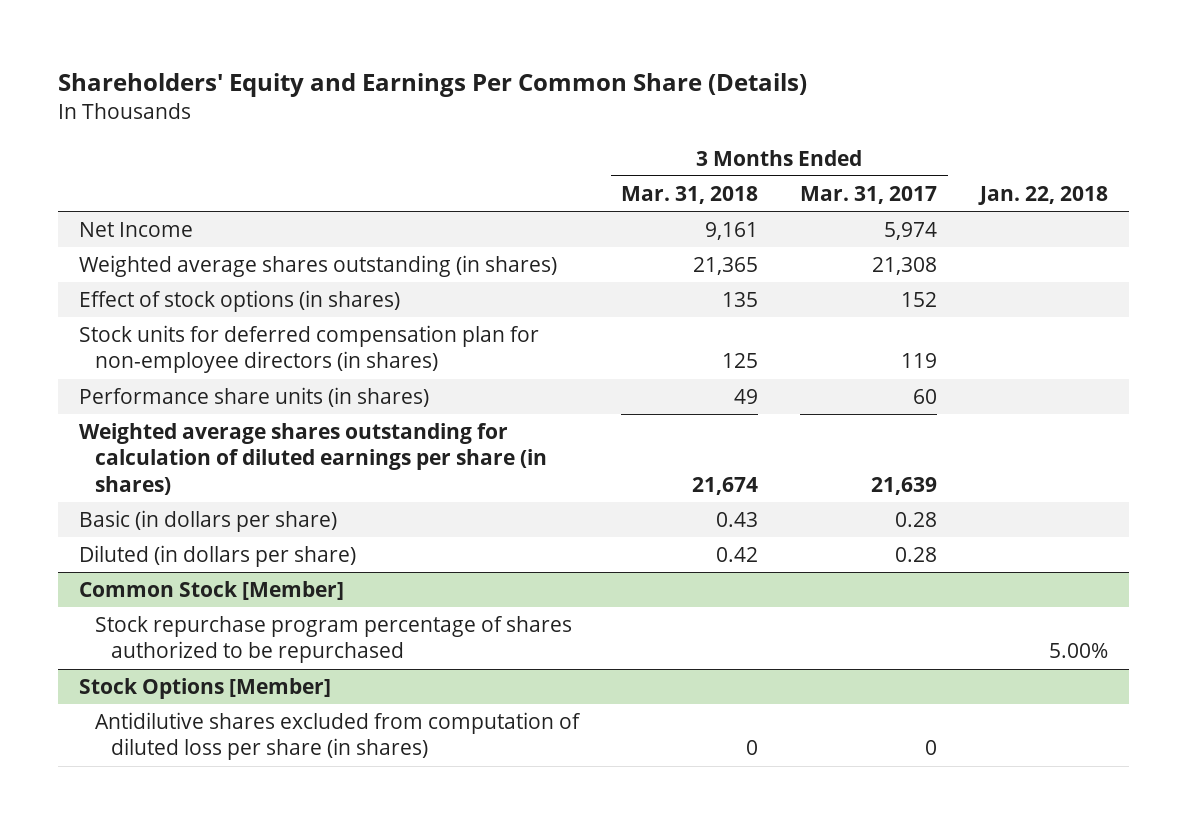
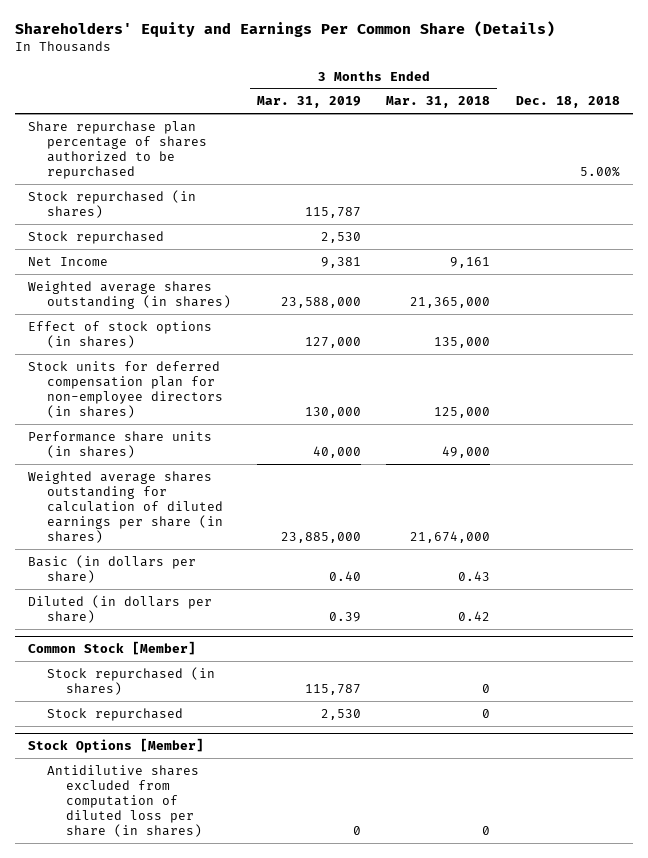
[800,185,938,204] Mar. 31, 2017 -> none
[977,185,1108,205] Jan. 22, 2018 -> none
none -> [256,96,361,109] Mar. 31, 2019
none -> [516,96,621,109] Dec. 18, 2018
none -> [27,120,207,179] Share repurchase plan percentage of shares authorized to be repurchased
none -> [27,189,196,218] Stock repurchased (in shares)
none -> [27,230,164,244] Stock repurchased
[693,257,759,276] 21,365 -> [410,296,491,308] 21,365,000
[722,292,759,308] 135 -> [434,336,491,348] 135,000
[722,353,759,369] 125 -> [434,406,491,418] 125,000
[734,389,759,405] 49 -> [442,445,491,458] 49,000
[692,476,759,495] 21,674 -> [410,530,491,543] 21,674,000
[94,616,572,664] Stock repurchase program percentage of shares authorized to be repurchased -> none
none -> [46,666,215,695] Stock repurchased (in shares)
none -> [46,707,183,721] Stock repurchased

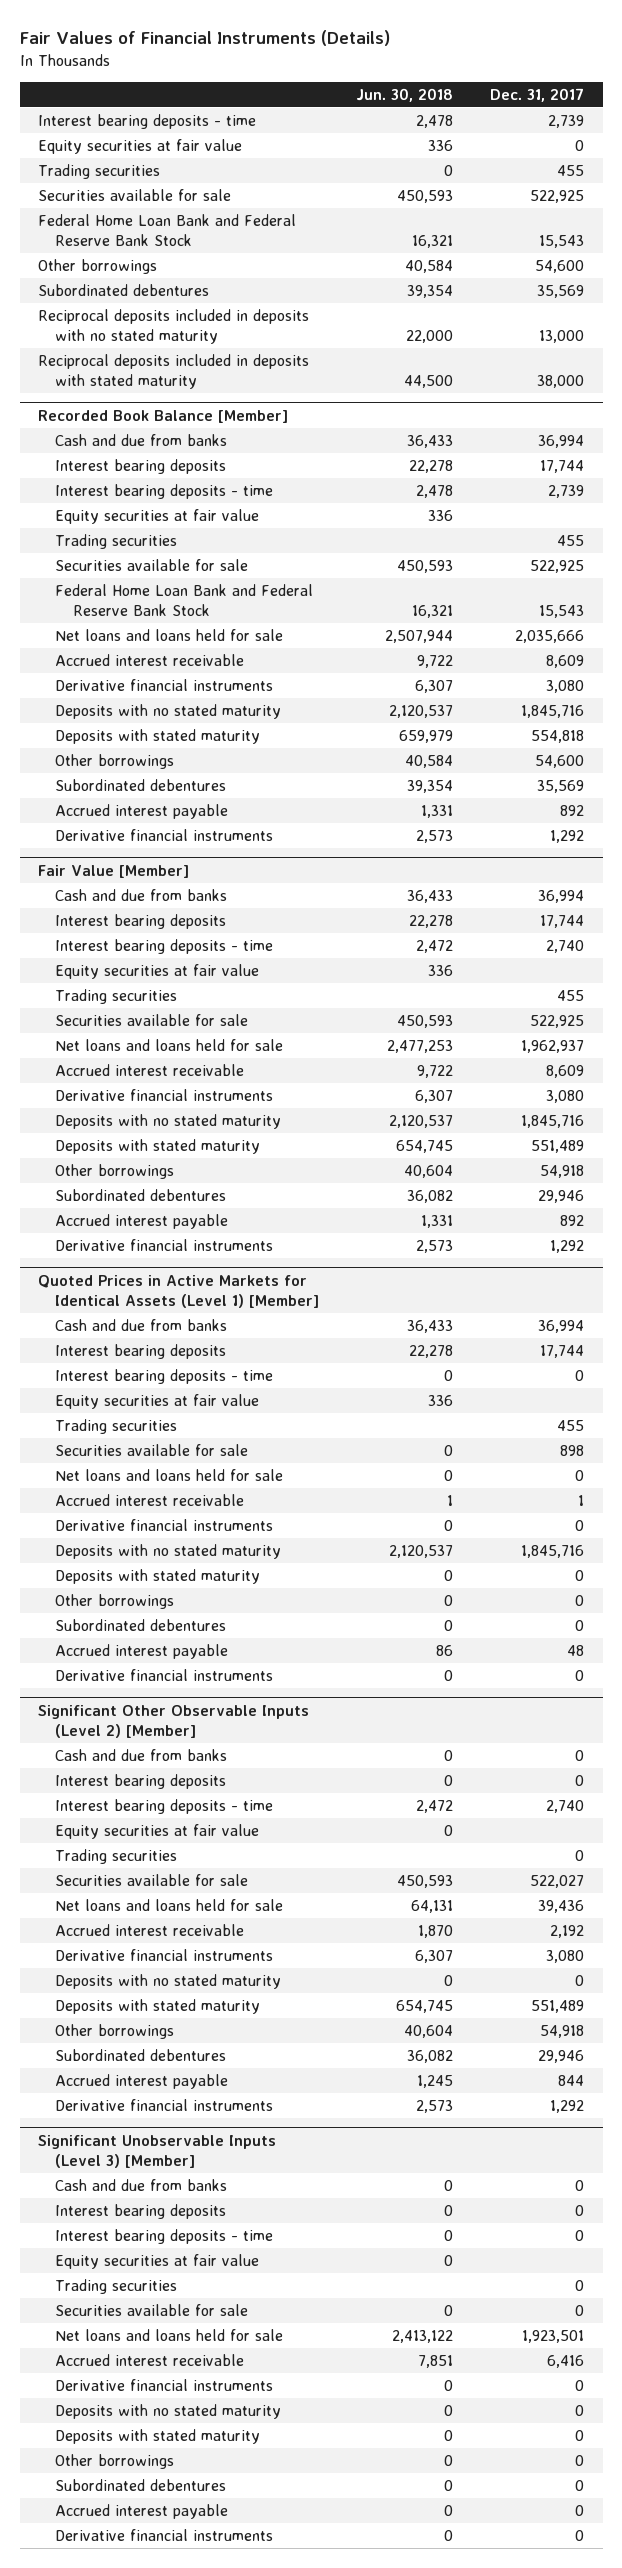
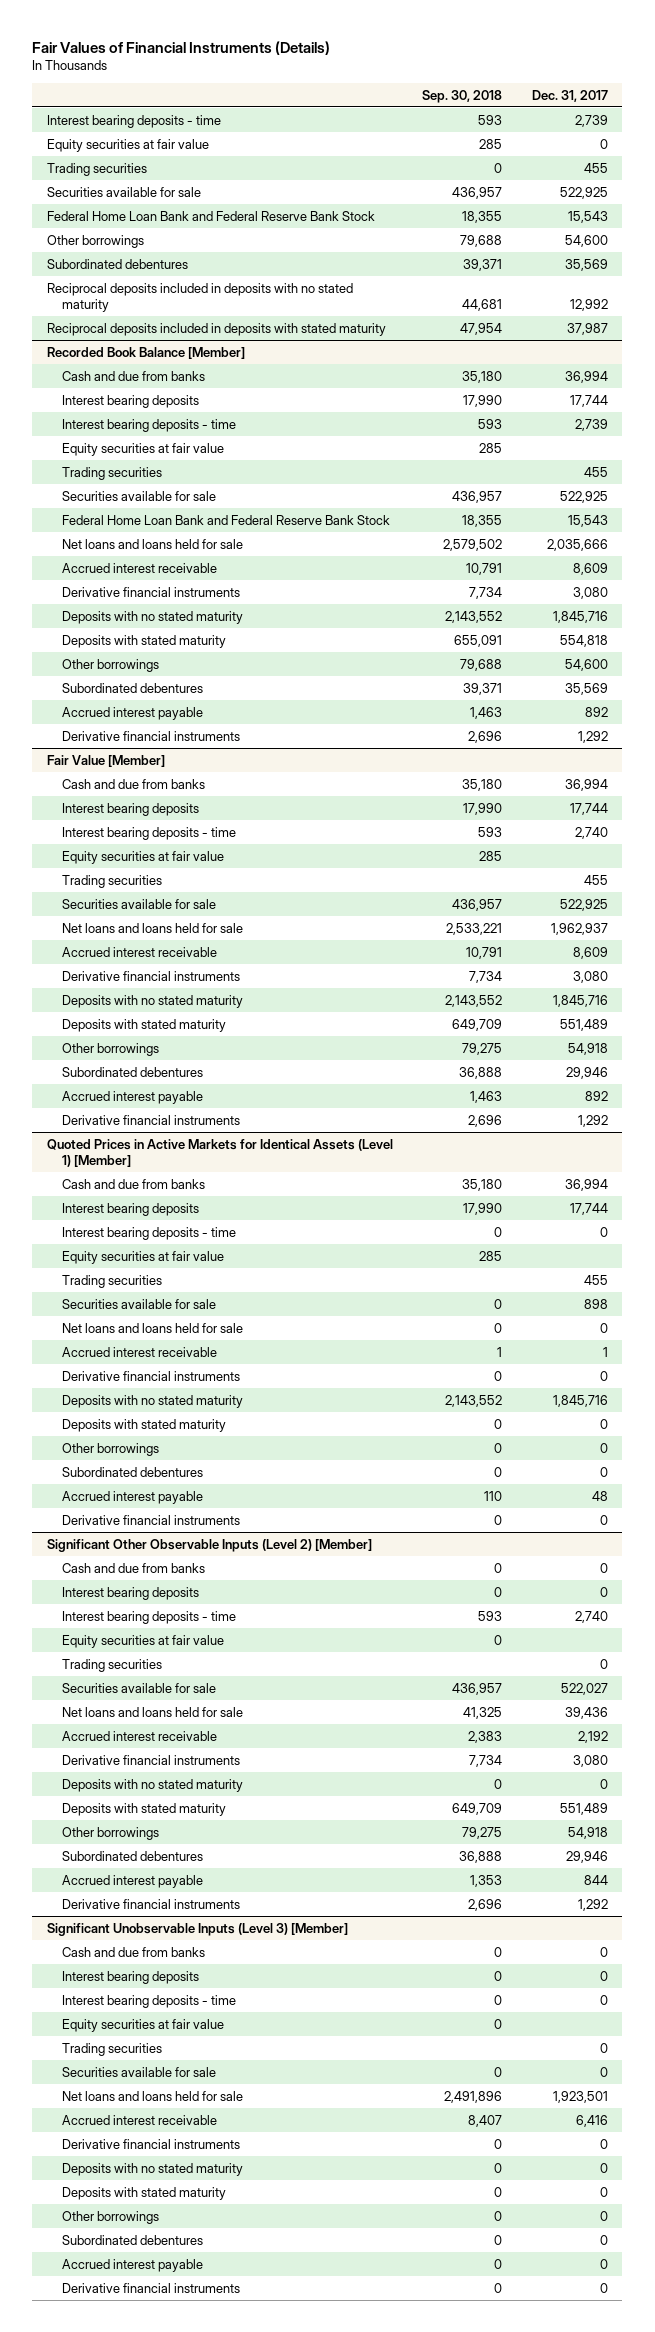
[356,87,454,102] Jun. 30, 2018 -> none
none -> [422,89,503,103] Sep. 30, 2018
[539,329,585,343] 13,000 -> [569,298,608,311] 12,992
[537,374,585,388] 38,000 -> [566,322,608,335] 37,987

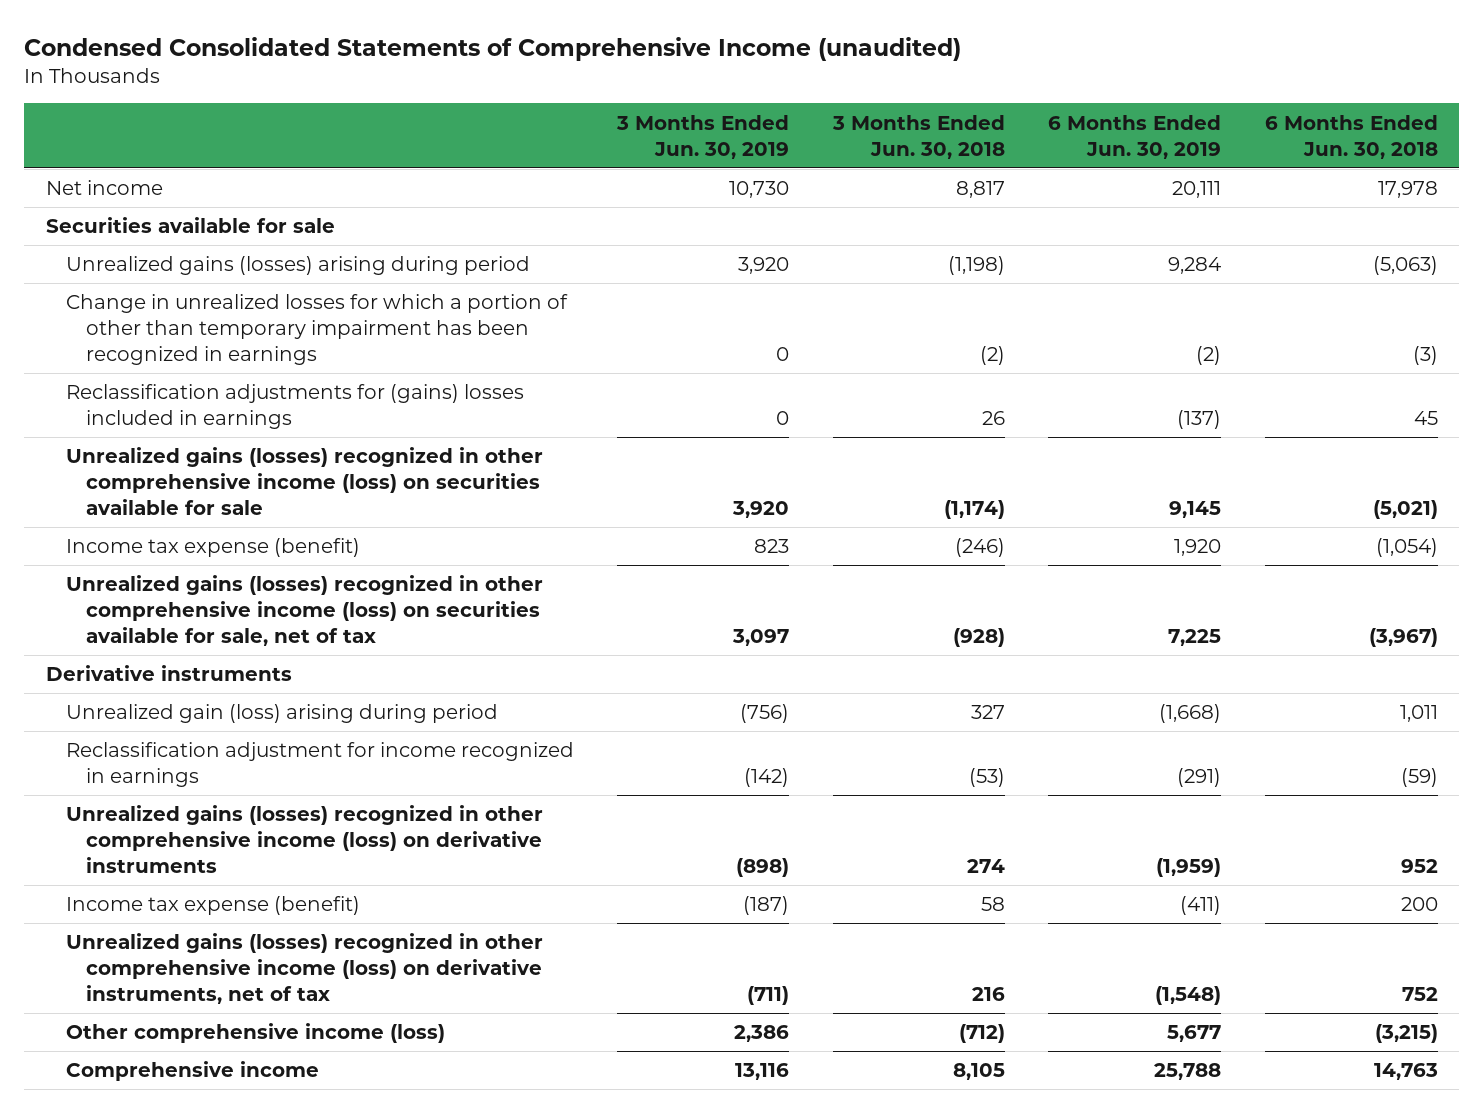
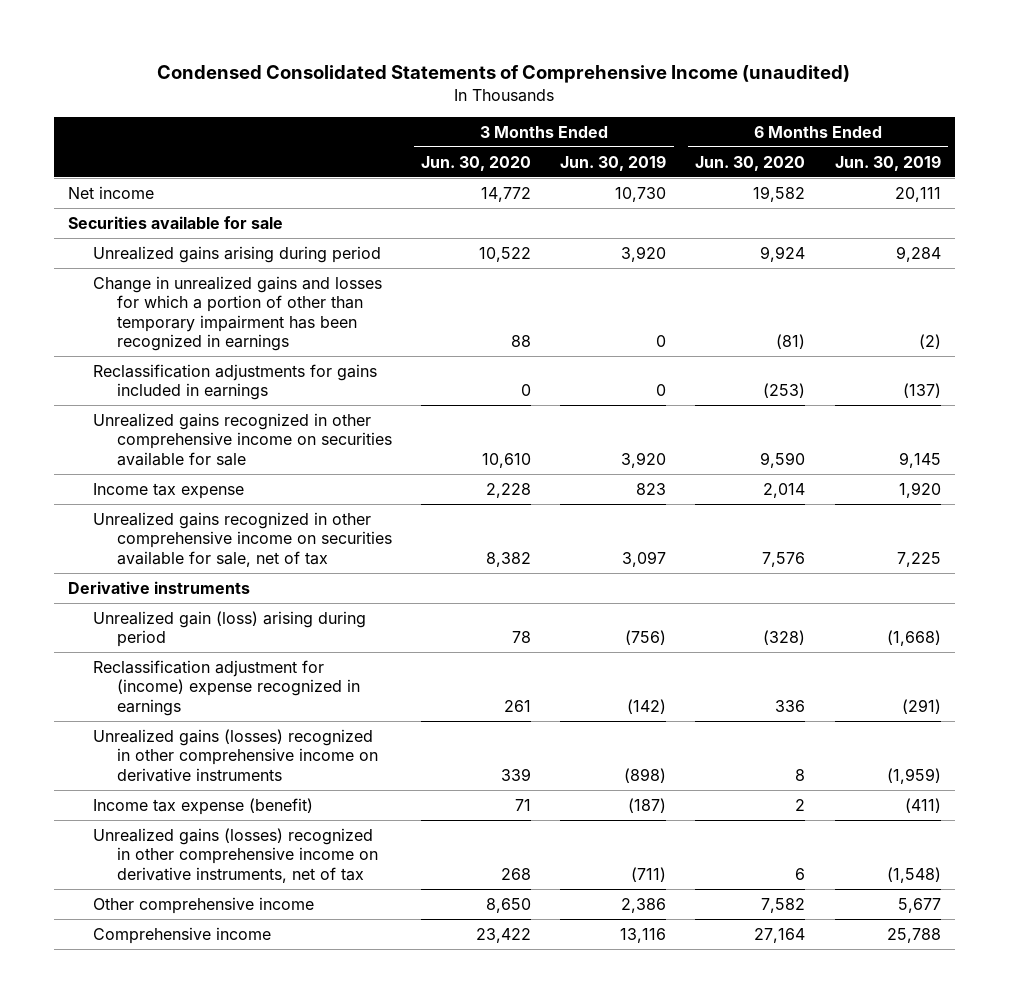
[831,114,1005,159] 3 Months Ended Jun. 30, 2018 -> none
[1264,114,1438,159] 6 Months Ended Jun. 30, 2018 -> none
none -> [421,155,532,171] Jun. 30, 2020
none -> [695,155,806,171] Jun. 30, 2020
[66,256,531,276] Unrealized gains (losses) arising during period -> [92,245,381,263] Unrealized gains arising during period
[66,294,569,366] Change in unrealized losses for which a portion of other than temporary impairment has been recognized in earnings -> [92,275,382,352] Change in unrealized gains and losses for which a portion of other than temporary impairment has been recognized in earnings
[66,384,525,430] Reclassification adjustments for (gains) losses included in earnings -> [92,363,377,401] Reclassification adjustments for gains included in earnings
[66,447,544,516] Unrealized gains (losses) recognized in other comprehensive income (loss) on securities available for sale -> [92,412,393,466] Unrealized gains recognized in other comprehensive income on securities available for sale
[66,538,361,558] Income tax expense (benefit) -> [92,482,244,499] Income tax expense
[66,575,544,647] Unrealized gains (losses) recognized in other comprehensive income (loss) on securities available for sale, net of tax -> [92,511,393,567] Unrealized gains recognized in other comprehensive income on securities available for sale, net of tax
[66,742,575,788] Reclassification adjustment for income recognized in earnings -> [92,659,361,716] Reclassification adjustment for (income) expense recognized in earnings
[66,805,544,874] Unrealized gains (losses) recognized in other comprehensive income (loss) on derivative instruments -> [92,728,379,782] Unrealized gains (losses) recognized in other comprehensive income on derivative instruments
[66,933,544,1005] Unrealized gains (losses) recognized in other comprehensive income (loss) on derivative instruments, net of tax -> [92,827,379,883] Unrealized gains (losses) recognized in other comprehensive income on derivative instruments, net of tax
[66,1023,446,1044] Other comprehensive income (loss) -> [92,896,314,914] Other comprehensive income

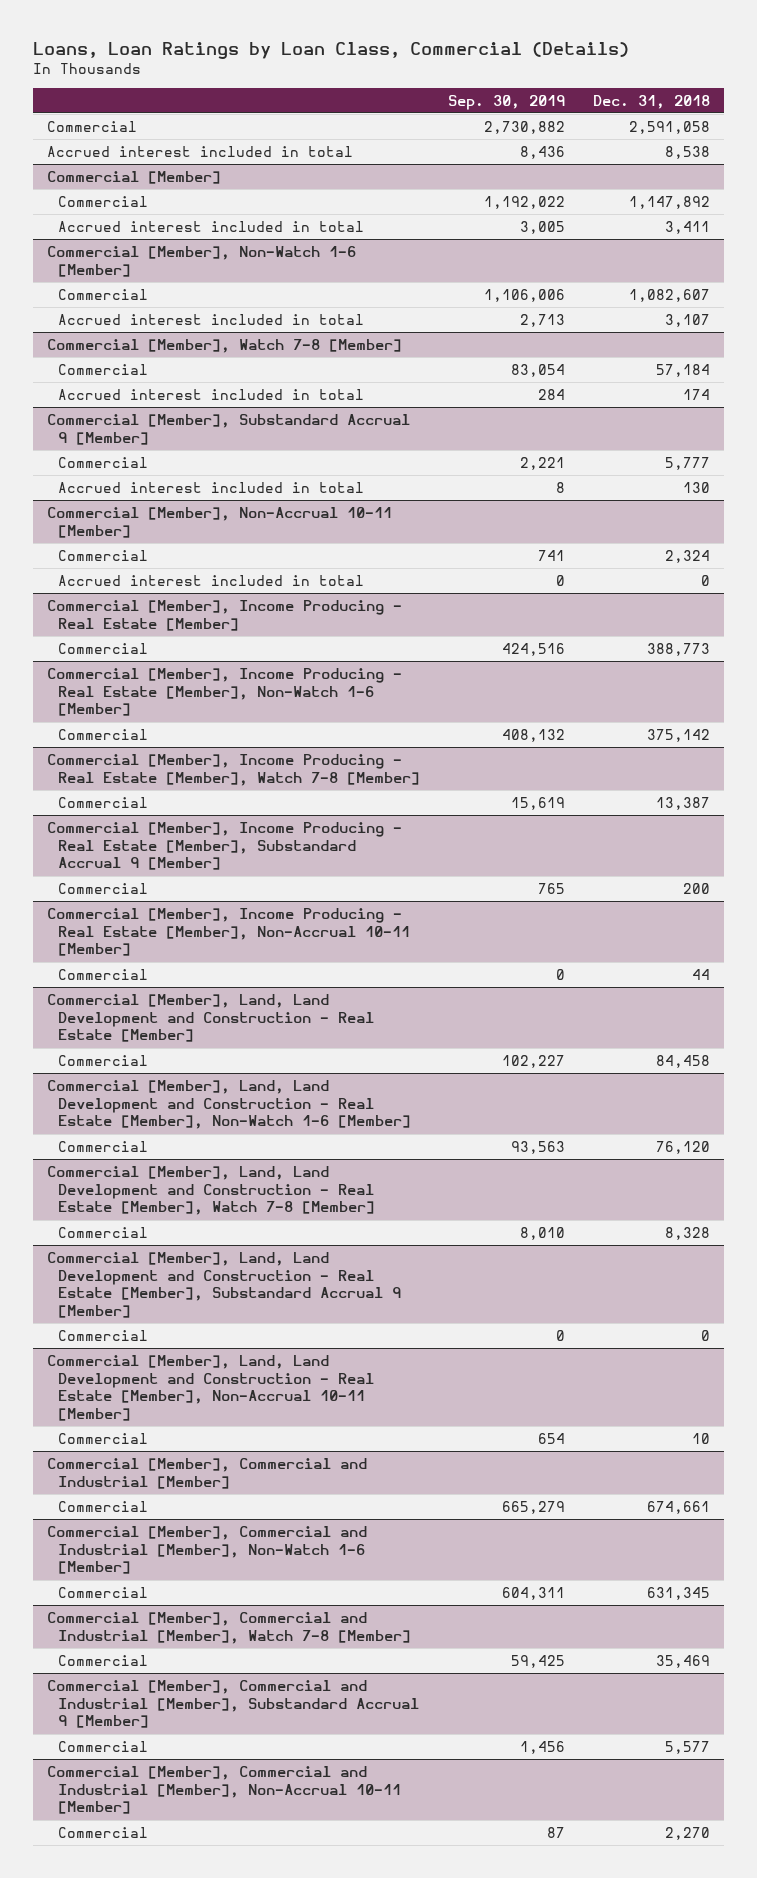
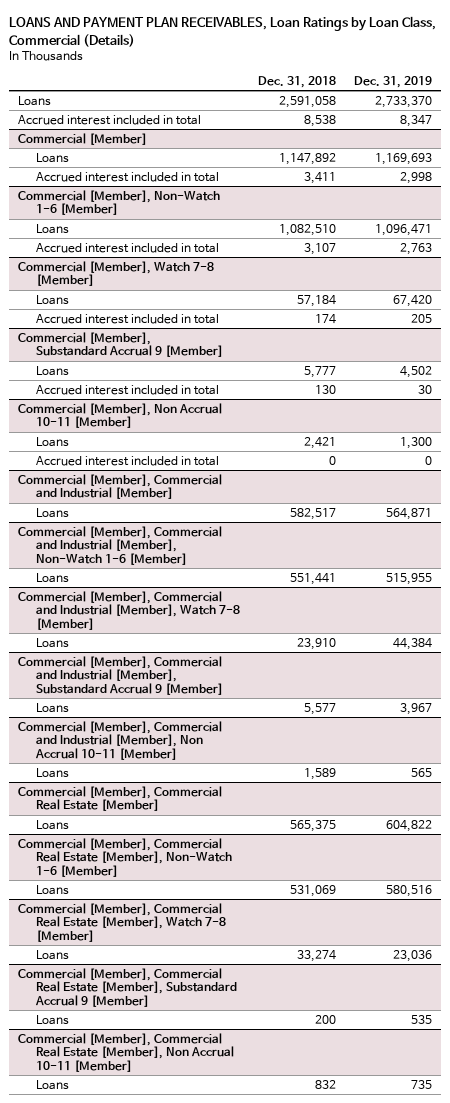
[32,41,629,59] Loans, Loan Ratings by Loan Class, Commercial (Details) -> [9,15,437,47] LOANS AND PAYMENT PLAN RECEIVABLES, Loan Ratings by Loan Class, Commercial (Details)
[448,94,566,110] Sep. 30, 2019 -> none
none -> [353,75,432,88] Dec. 31, 2019
[46,120,137,132] Commercial -> [18,95,52,106] Loans
[57,195,148,207] Commercial -> [35,152,69,163] Loans
[57,288,148,300] Commercial -> none
none -> [35,223,69,234] Loans
[57,363,148,375] Commercial -> [35,294,69,305] Loans
[57,456,148,468] Commercial -> [35,365,69,376] Loans
[57,549,148,561] Commercial -> none
[46,506,392,538] Commercial [Member], Non-Accrual 10-11 [Member] -> [18,402,223,429] Commercial [Member], Non Accrual 10-11 [Member]
none -> [35,436,69,447] Loans
[46,599,402,631] Commercial [Member], Income Producing - Real Estate [Member] -> none
[57,642,148,654] Commercial -> none
[46,667,402,717] Commercial [Member], Income Producing - Real Estate [Member], Non-Watch 1-6 [Member] -> none
[57,728,148,740] Commercial -> none
[46,753,420,786] Commercial [Member], Income Producing - Real Estate [Member], Watch 7-8 [Member] -> none
[57,796,148,808] Commercial -> none
[46,821,402,871] Commercial [Member], Income Producing - Real Estate [Member], Substandard Accrual 9 [Member] -> none
[57,882,148,894] Commercial -> none
[46,907,410,957] Commercial [Member], Income Producing - Real Estate [Member], Non-Accrual 10-11 [Member] -> none
[57,968,148,980] Commercial -> none
[46,993,374,1043] Commercial [Member], Land, Land Development and Construction - Real Estate [Member] -> none
[57,1054,148,1066] Commercial -> none
[46,1079,411,1130] Commercial [Member], Land, Land Development and Construction - Real Estate [Member], Non-Watch 1-6 [Member] -> none
[57,1140,148,1152] Commercial -> none
[46,1165,375,1216] Commercial [Member], Land, Land Development and Construction - Real Estate [Member], Watch 7-8 [Member] -> none
[57,1226,148,1238] Commercial -> none
[46,1251,401,1319] Commercial [Member], Land, Land Development and Construction - Real Estate [Member], Substandard Accrual 9 [Member] -> none
[57,1329,148,1341] Commercial -> none
[46,1354,374,1422] Commercial [Member], Land, Land Development and Construction - Real Estate [Member], Non-Accrual 10-11 [Member] -> none
[57,1432,148,1444] Commercial -> none
[57,1500,148,1512] Commercial -> none
none -> [35,507,69,518] Loans
[57,1586,148,1598] Commercial -> none
none -> [35,572,69,583] Loans
[57,1654,148,1666] Commercial -> none
none -> [35,637,69,648] Loans
[57,1826,148,1838] Commercial -> none
[57,1740,148,1752] Commercial -> [35,702,69,713] Loans
[46,1765,401,1815] Commercial [Member], Commercial and Industrial [Member], Non-Accrual 10-11 [Member] -> [18,720,223,760] Commercial [Member], Commercial and Industrial [Member], Non Accrual 10-11 [Member]
none -> [35,767,69,778] Loans
none -> [18,785,223,812] Commercial [Member], Commercial Real Estate [Member]
none -> [35,819,69,830] Loans
none -> [18,837,232,877] Commercial [Member], Commercial Real Estate [Member], Non-Watch 1-6 [Member]
none -> [35,884,69,895] Loans
none -> [18,902,226,942] Commercial [Member], Commercial Real Estate [Member], Watch 7-8 [Member]
none -> [35,949,69,960] Loans
none -> [18,967,237,1007] Commercial [Member], Commercial Real Estate [Member], Substandard Accrual 9 [Member]
none -> [35,1014,69,1025] Loans
none -> [18,1032,234,1072] Commercial [Member], Commercial Real Estate [Member], Non Accrual 10-11 [Member]
none -> [35,1079,69,1090] Loans

